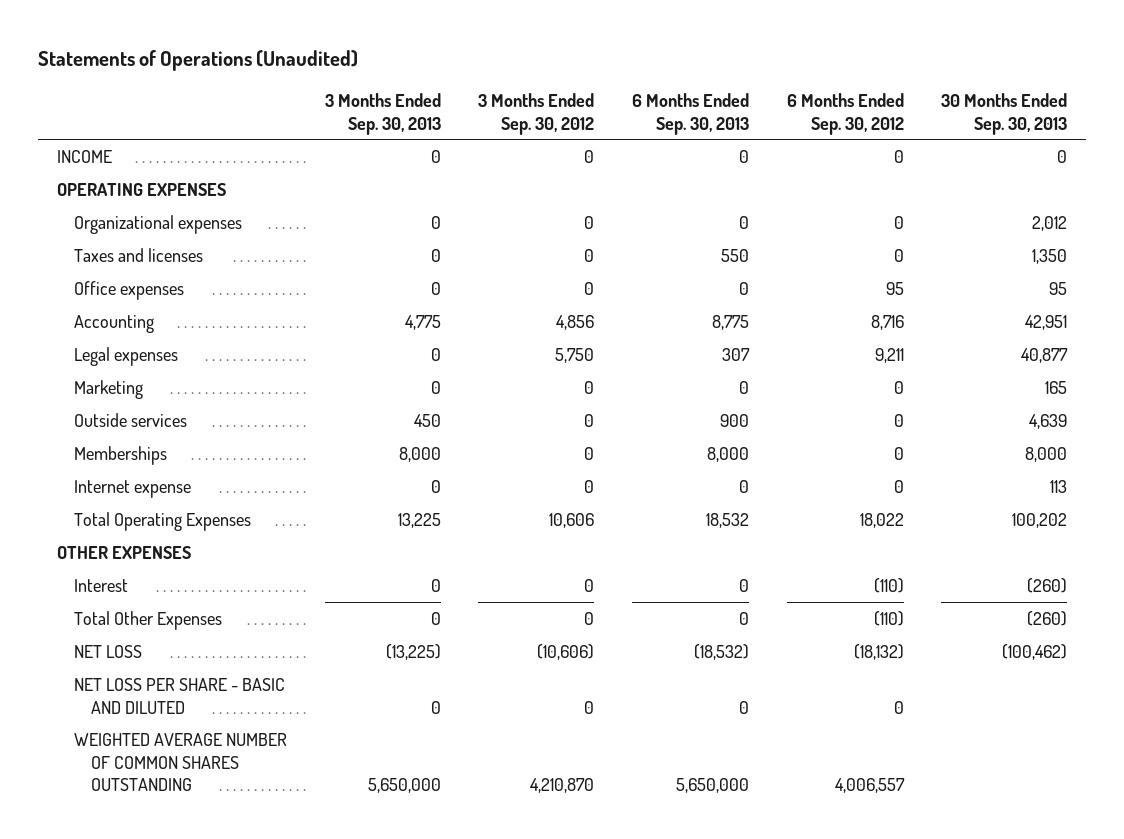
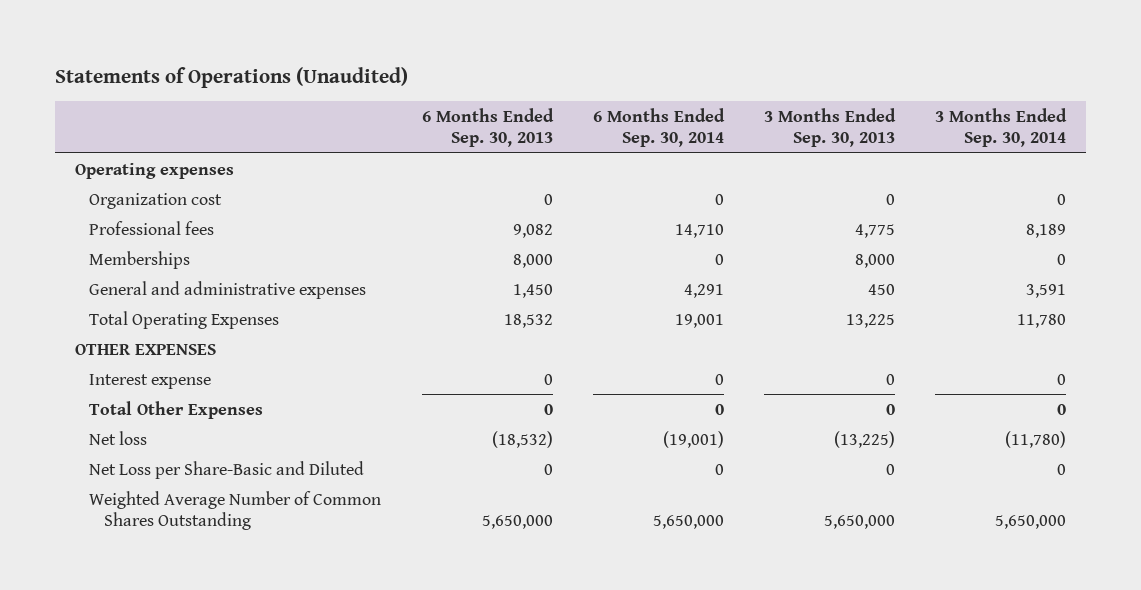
[478,92,595,135] 3 Months Ended Sep. 30, 2012 -> none
[786,92,904,135] 6 Months Ended Sep. 30, 2012 -> none
[941,92,1068,135] 30 Months Ended Sep. 30, 2013 -> none
none -> [592,108,725,148] 6 Months Ended Sep. 30, 2014
none -> [934,108,1067,148] 3 Months Ended Sep. 30, 2014
[56,149,112,163] INCOME -> none
[73,247,203,262] Taxes and licenses -> none
[73,280,184,300] Office expenses -> none
[73,314,154,333] Accounting -> none
[73,346,178,366] Legal expenses -> none
[73,379,143,399] Marketing -> none
[73,412,187,427] Outside services -> none
[56,182,226,196] OPERATING EXPENSES -> [75,162,235,179] Operating expenses
[73,214,242,234] Organizational expenses -> [89,192,223,209] Organization cost
none -> [89,220,215,235] Professional fees
[73,479,191,498] Internet expense -> none
none -> [89,280,367,299] General and administrative expenses
[73,578,128,592] Interest -> [89,373,212,389] Interest expense
[73,644,142,658] NET LOSS -> [89,430,148,445] Net loss
[73,677,285,714] NET LOSS PER SHARE - BASIC AND DILUTED -> [89,460,365,479] Net Loss per Share-Basic and Diluted
[73,732,287,792] WEIGHTED AVERAGE NUMBER OF COMMON SHARES OUTSTANDING -> [89,490,382,530] Weighted Average Number of Common Shares Outstanding

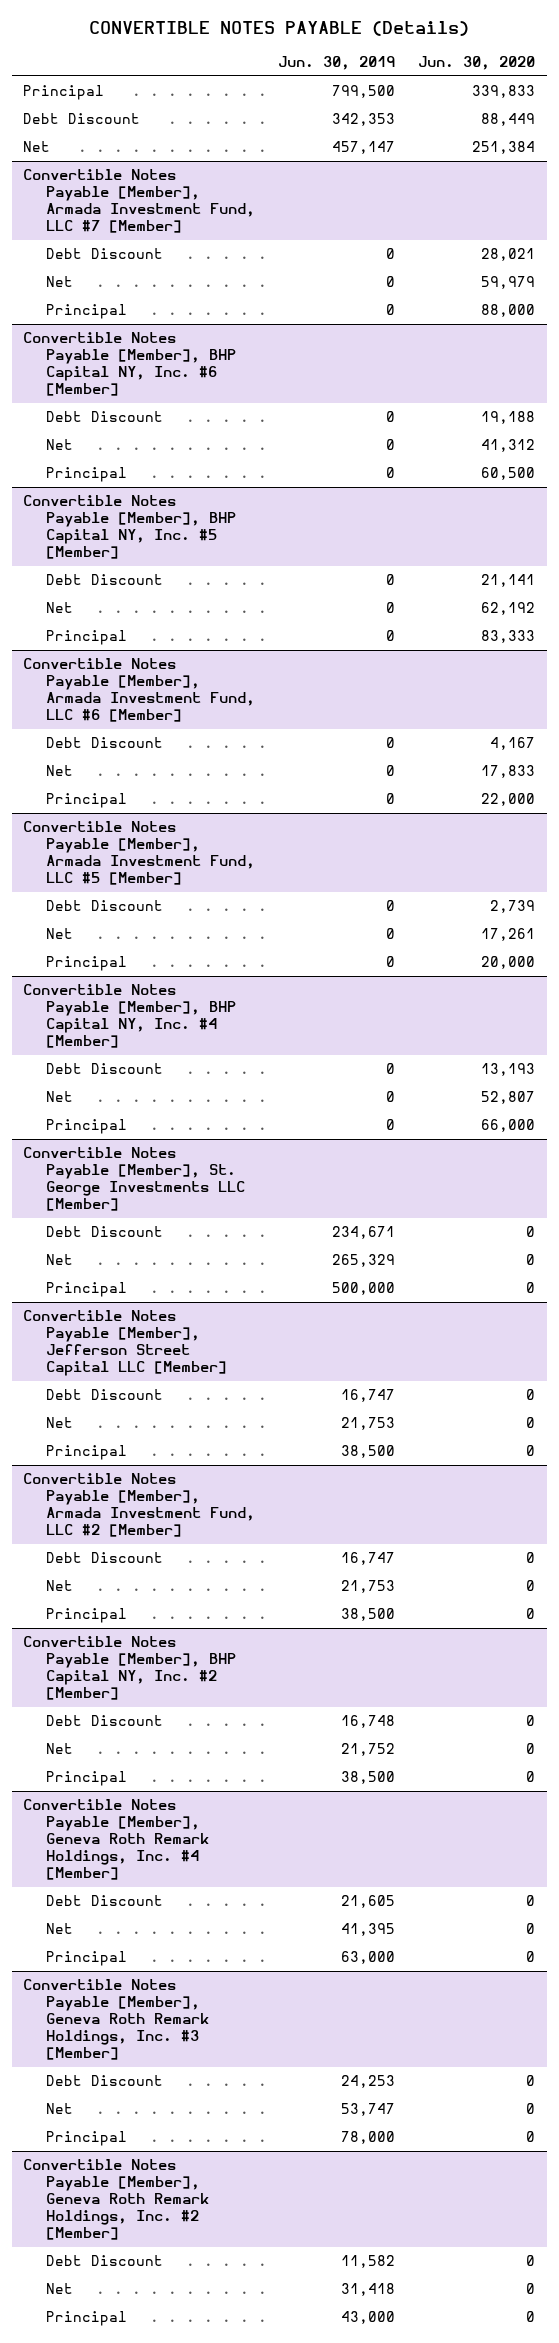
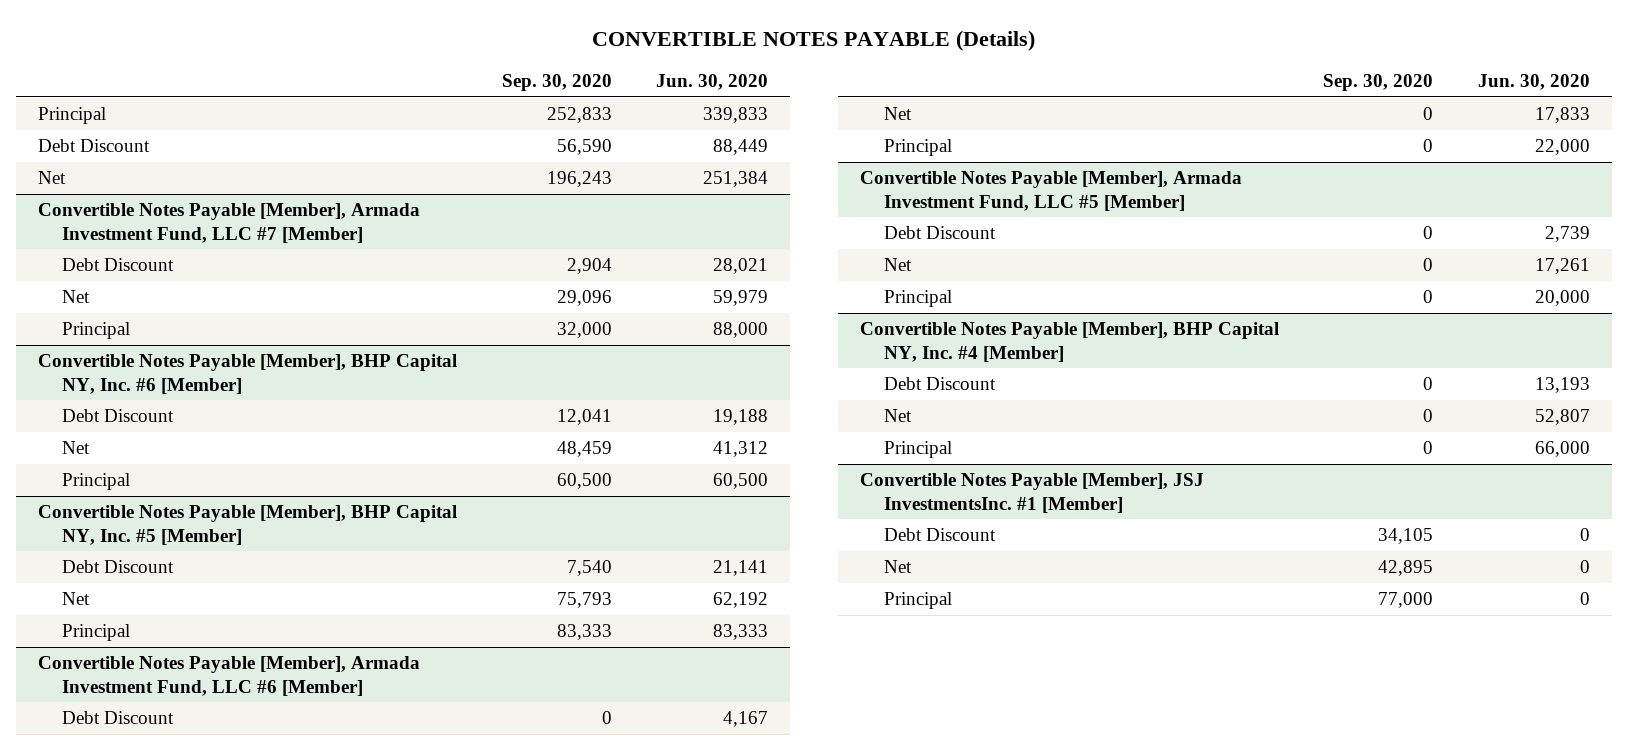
[278,56,396,71] Jun. 30, 2019 -> none
none -> [501,74,612,92] Sep. 30, 2020
[23,1147,245,1212] Convertible Notes Payable [Member], St. George Investments LLC [Member] -> none
[45,1226,163,1238] Debt Discount -> none
[45,1254,73,1266] Net -> none
[45,1282,127,1298] Principal -> none
[23,1310,227,1377] Convertible Notes Payable [Member], Jefferson Street Capital LLC [Member] -> none
[45,1389,163,1401] Debt Discount -> none
[45,1417,73,1429] Net -> none
[45,1445,127,1461] Principal -> none
[23,1473,255,1538] Convertible Notes Payable [Member], Armada Investment Fund, LLC #2 [Member] -> none
[45,1552,163,1564] Debt Discount -> none
[45,1580,73,1592] Net -> none
[45,1608,127,1624] Principal -> none
[23,1636,236,1701] Convertible Notes Payable [Member], BHP Capital NY, Inc. #2 [Member] -> none
[45,1715,163,1727] Debt Discount -> none
[45,1743,73,1755] Net -> none
[45,1771,127,1787] Principal -> none
[23,1799,209,1881] Convertible Notes Payable [Member], Geneva Roth Remark Holdings, Inc. #4 [Member] -> none
[45,1895,163,1907] Debt Discount -> none
[45,1923,73,1935] Net -> none
[45,1951,127,1967] Principal -> none
[23,1979,209,2061] Convertible Notes Payable [Member], Geneva Roth Remark Holdings, Inc. #3 [Member] -> none
[45,2075,163,2087] Debt Discount -> none
[45,2103,73,2115] Net -> none
[45,2131,127,2147] Principal -> none
[23,2159,209,2241] Convertible Notes Payable [Member], Geneva Roth Remark Holdings, Inc. #2 [Member] -> none
none -> [860,473,1205,513] Convertible Notes Payable [Member], JSJ InvestmentsInc. #1 [Member]

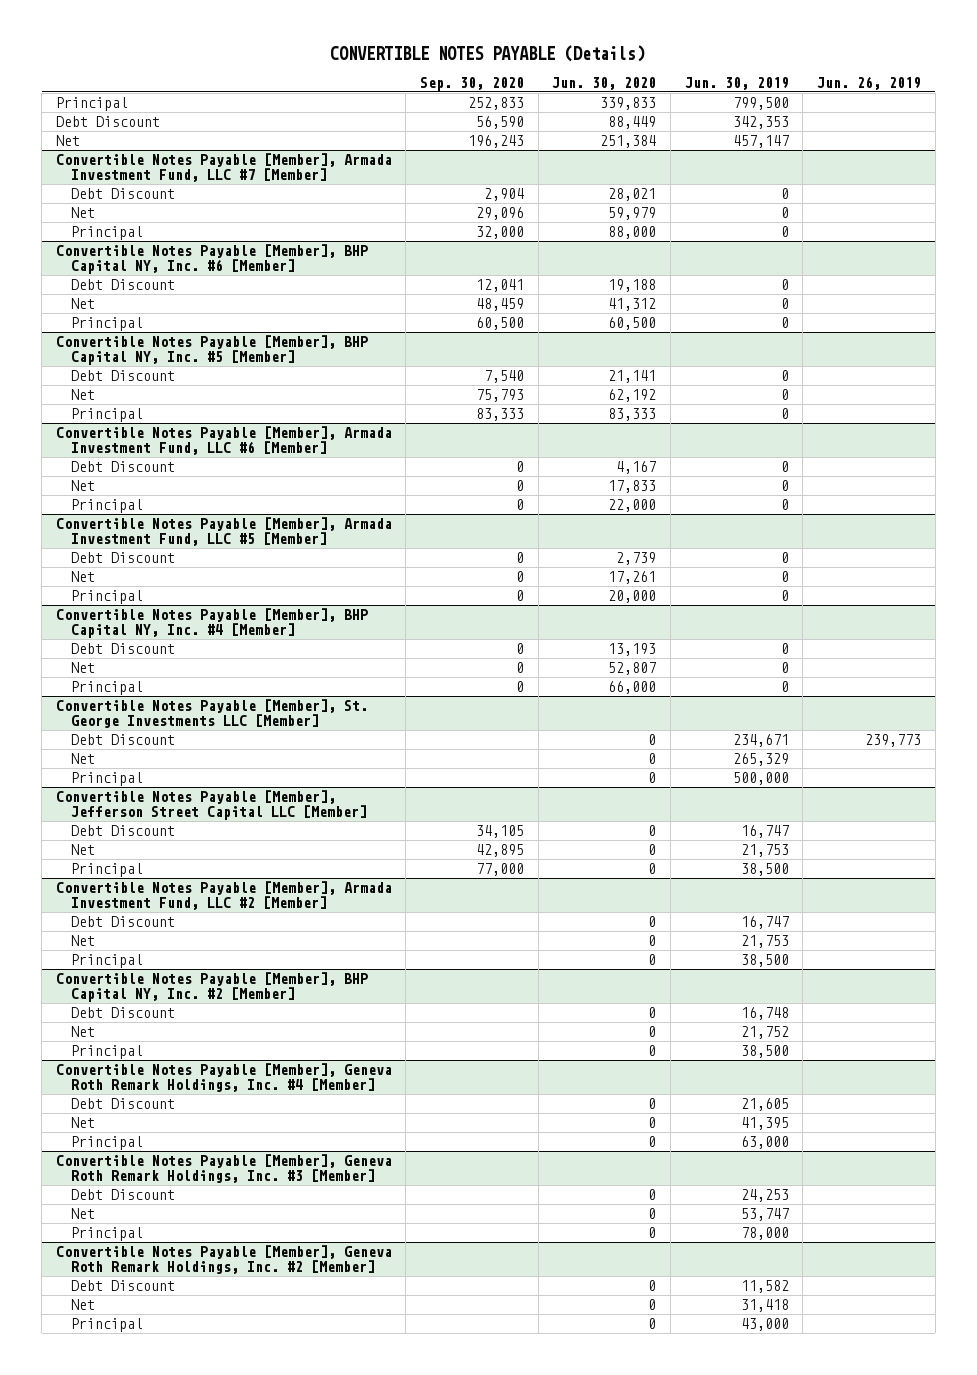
none -> [684,76,789,90] Jun. 30, 2019
none -> [816,75,921,90] Jun. 26, 2019
[860,473,1205,513] Convertible Notes Payable [Member], JSJ InvestmentsInc. #1 [Member] -> none
none -> [55,699,368,728] Convertible Notes Payable [Member], St. George Investments LLC [Member]
none -> [71,734,176,746] Debt Discount
none -> [71,753,96,765] Net
none -> [71,772,144,787] Principal
none -> [55,790,368,820] Convertible Notes Payable [Member], Jefferson Street Capital LLC [Member]
none -> [55,881,392,910] Convertible Notes Payable [Member], Armada Investment Fund, LLC #2 [Member]
none -> [71,916,176,928] Debt Discount
none -> [71,935,96,947] Net
none -> [71,954,144,969] Principal
none -> [55,972,368,1002] Convertible Notes Payable [Member], BHP Capital NY, Inc. #2 [Member]
none -> [71,1007,176,1019] Debt Discount
none -> [71,1026,96,1038] Net
none -> [71,1045,144,1060] Principal
none -> [55,1063,392,1092] Convertible Notes Payable [Member], Geneva Roth Remark Holdings, Inc. #4 [Member]
none -> [71,1098,176,1110] Debt Discount
none -> [71,1117,96,1129] Net
none -> [71,1136,144,1151] Principal
none -> [55,1154,392,1183] Convertible Notes Payable [Member], Geneva Roth Remark Holdings, Inc. #3 [Member]
none -> [71,1189,176,1201] Debt Discount
none -> [71,1208,96,1220] Net
none -> [71,1227,144,1242] Principal
none -> [55,1245,392,1274] Convertible Notes Payable [Member], Geneva Roth Remark Holdings, Inc. #2 [Member]
none -> [71,1280,176,1292] Debt Discount
none -> [71,1299,96,1311] Net
none -> [71,1318,144,1333] Principal

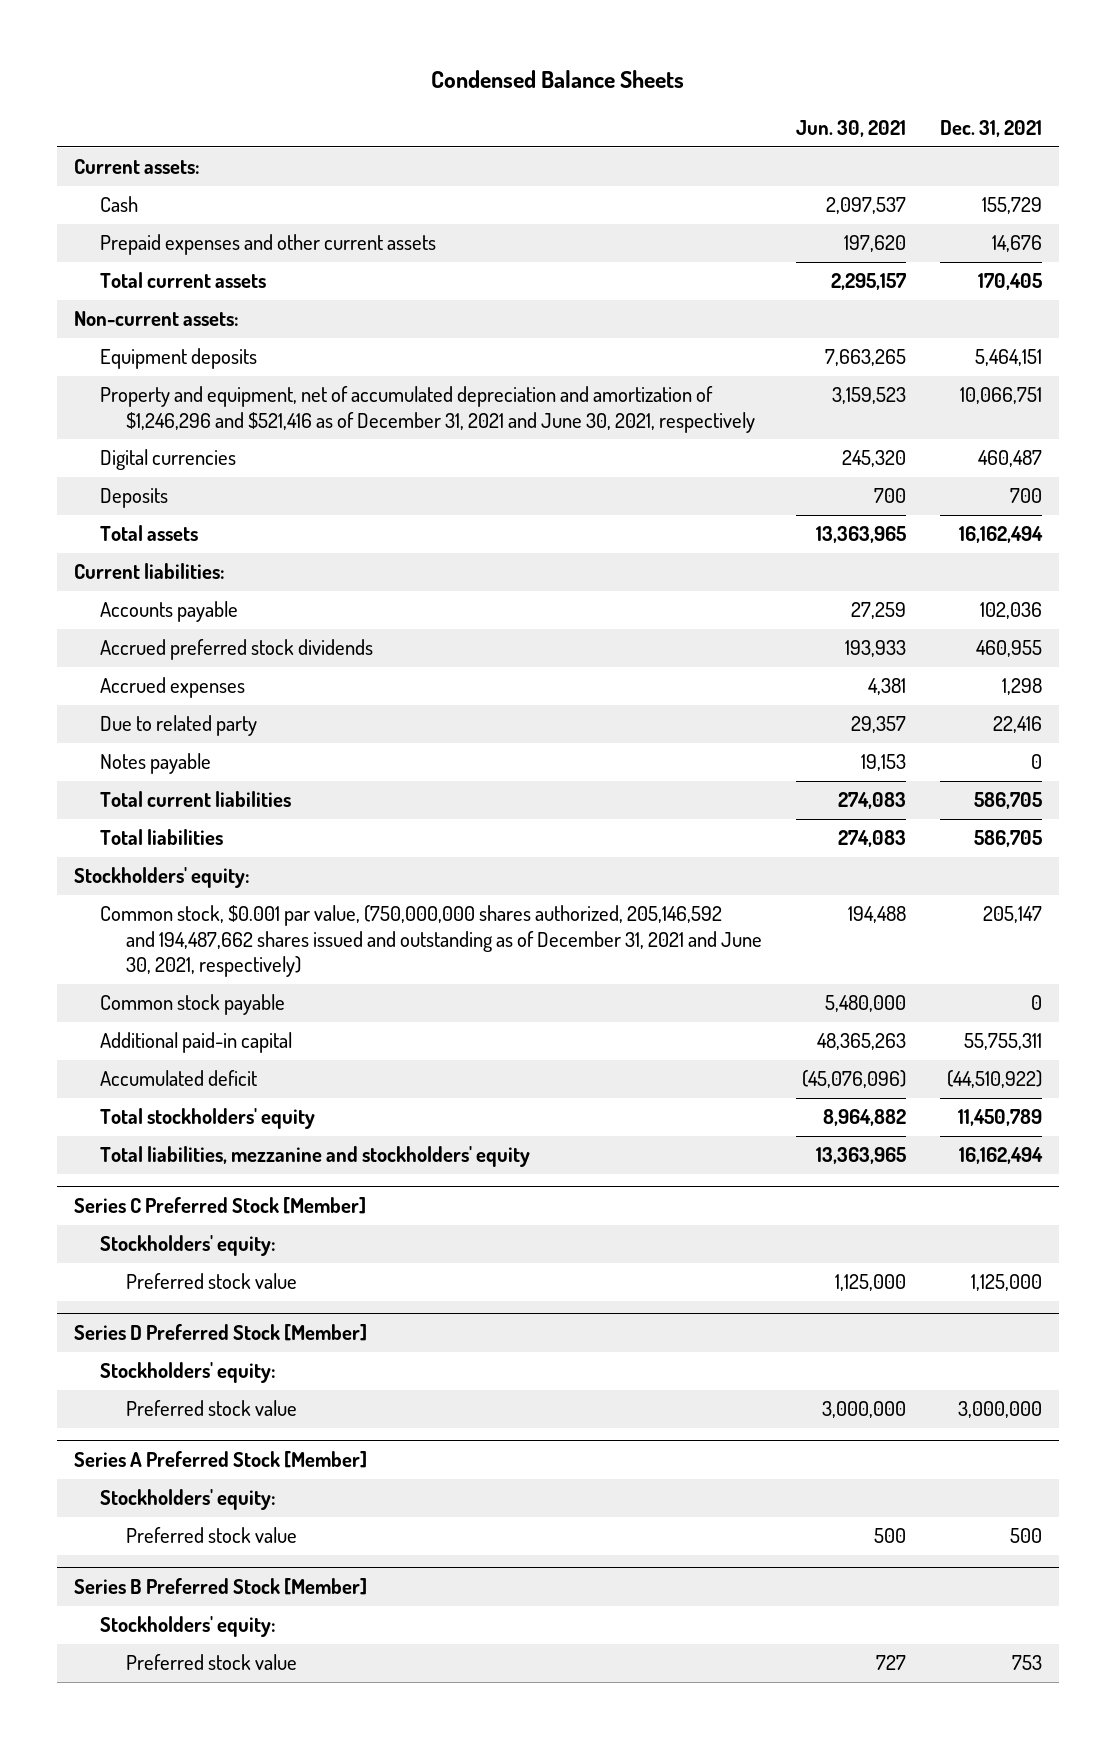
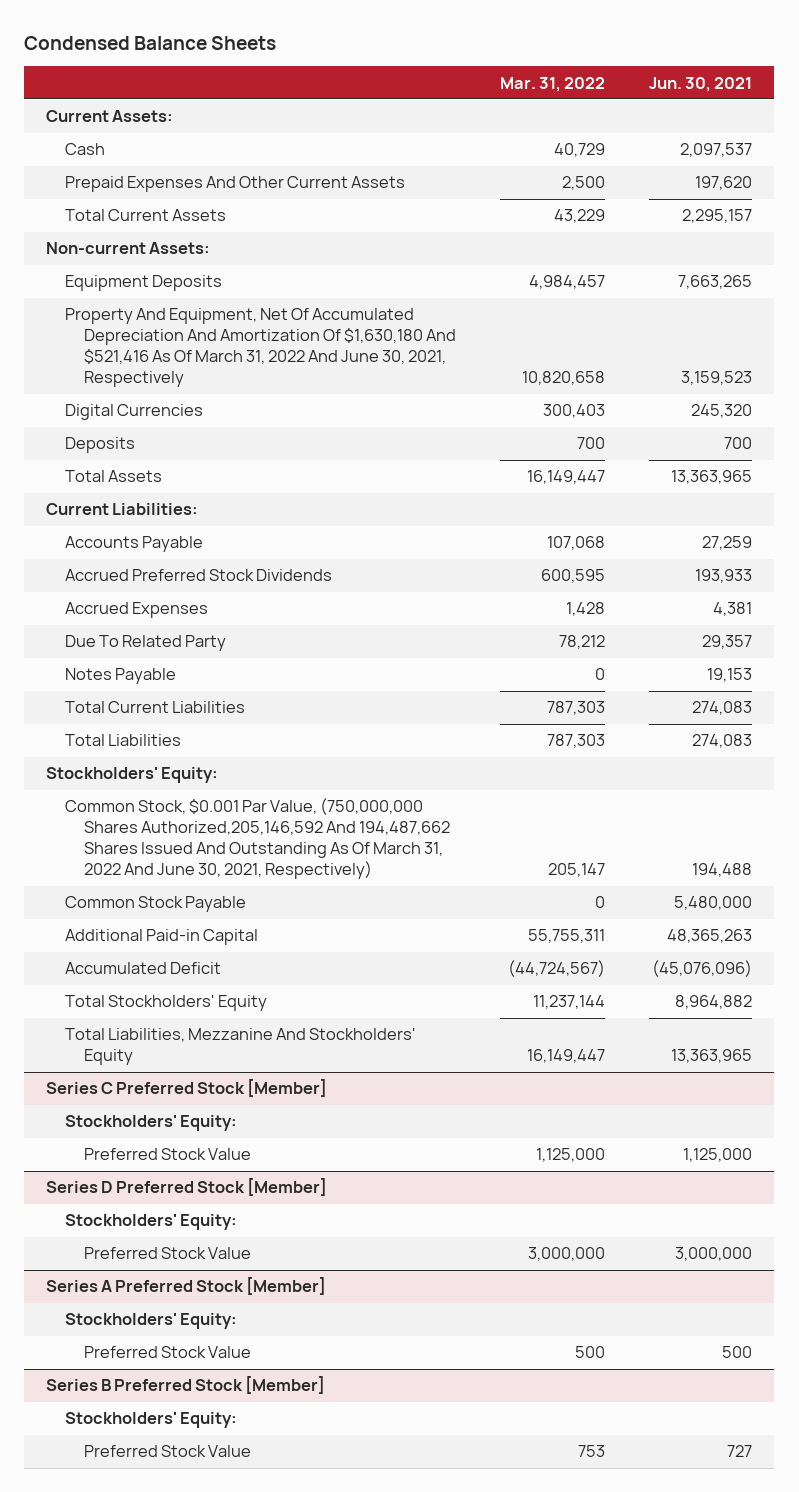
[940,120,1043,138] Dec. 31, 2021 -> none
none -> [500,76,606,92] Mar. 31, 2022
[73,159,200,175] Current assets: -> [46,110,174,123] Current Assets:
[99,234,436,256] Prepaid expenses and other current assets -> [65,176,406,193] Prepaid Expenses And Other Current Assets
[99,272,266,289] Total current assets -> [65,209,227,222] Total Current Assets
[73,311,239,327] Non-current assets: -> [46,242,211,255] Non-current Assets:
[99,348,257,370] Equipment deposits -> [65,275,223,292] Equipment Deposits
[99,386,756,433] Property and equipment, net of accumulated depreciation and amortization of $1,246,296 and $521,416 as of December 31, 2021 and June 30, 2021, respectively -> [65,308,456,388] Property And Equipment, Net Of Accumulated Depreciation And Amortization Of $1,630,180 And $521,416 As Of March 31, 2022 And June 30, 2021, Respectively
[99,449,236,471] Digital currencies -> [65,404,204,421] Digital Currencies
[99,525,198,542] Total assets -> [65,470,163,483] Total Assets
[73,563,225,580] Current liabilities: -> [46,503,199,516] Current Liabilities:
[99,601,238,623] Accounts payable -> [65,536,204,553] Accounts Payable
[99,639,373,661] Accrued preferred stock dividends -> [65,569,333,582] Accrued Preferred Stock Dividends
[99,677,245,699] Accrued expenses -> [65,602,209,619] Accrued Expenses
[99,715,257,737] Due to related party -> [65,635,227,652] Due To Related Party
[99,753,211,775] Notes payable -> [65,668,177,685] Notes Payable
[99,791,291,808] Total current liabilities -> [65,701,246,714] Total Current Liabilities
[99,829,223,846] Total liabilities -> [65,734,182,747] Total Liabilities
[73,867,250,889] Stockholders' equity: -> [46,767,219,784] Stockholders' Equity:
[99,905,763,977] Common stock, $0.001 par value, (750,000,000 shares authorized, 205,146,592 and 194,487,662 shares issued and outstanding as of December 31, 2021 and June 30, 2021, respectively) -> [65,798,450,880] Common Stock, $0.001 Par Value, (750,000,000 Shares Authorized,205,146,592 And 194,487,662 Shares Issued And Outstanding As Of March 31, 2022 And June 30, 2021, Respectively)
[99,994,285,1016] Common stock payable -> [65,896,247,913] Common Stock Payable
[99,1032,292,1054] Additional paid-in capital -> [65,929,259,946] Additional Paid-in Capital
[99,1070,257,1087] Accumulated deficit -> [65,962,222,975] Accumulated Deficit
[99,1108,315,1130] Total stockholders' equity -> [65,995,268,1012] Total Stockholders' Equity
[99,1146,530,1168] Total liabilities, mezzanine and stockholders' equity -> [65,1028,417,1066] Total Liabilities, Mezzanine And Stockholders' Equity
[99,1235,276,1257] Stockholders' equity: -> [65,1115,238,1132] Stockholders' Equity:
[126,1273,298,1290] Preferred stock value -> [83,1148,251,1161] Preferred Stock Value
[99,1362,276,1384] Stockholders' equity: -> [65,1214,238,1231] Stockholders' Equity:
[126,1400,298,1417] Preferred stock value -> [83,1247,251,1260] Preferred Stock Value
[99,1489,276,1511] Stockholders' equity: -> [65,1313,238,1330] Stockholders' Equity:
[126,1527,298,1544] Preferred stock value -> [83,1346,251,1359] Preferred Stock Value
[99,1616,276,1638] Stockholders' equity: -> [65,1412,238,1429] Stockholders' Equity:
[126,1654,298,1671] Preferred stock value -> [83,1445,251,1458] Preferred Stock Value

